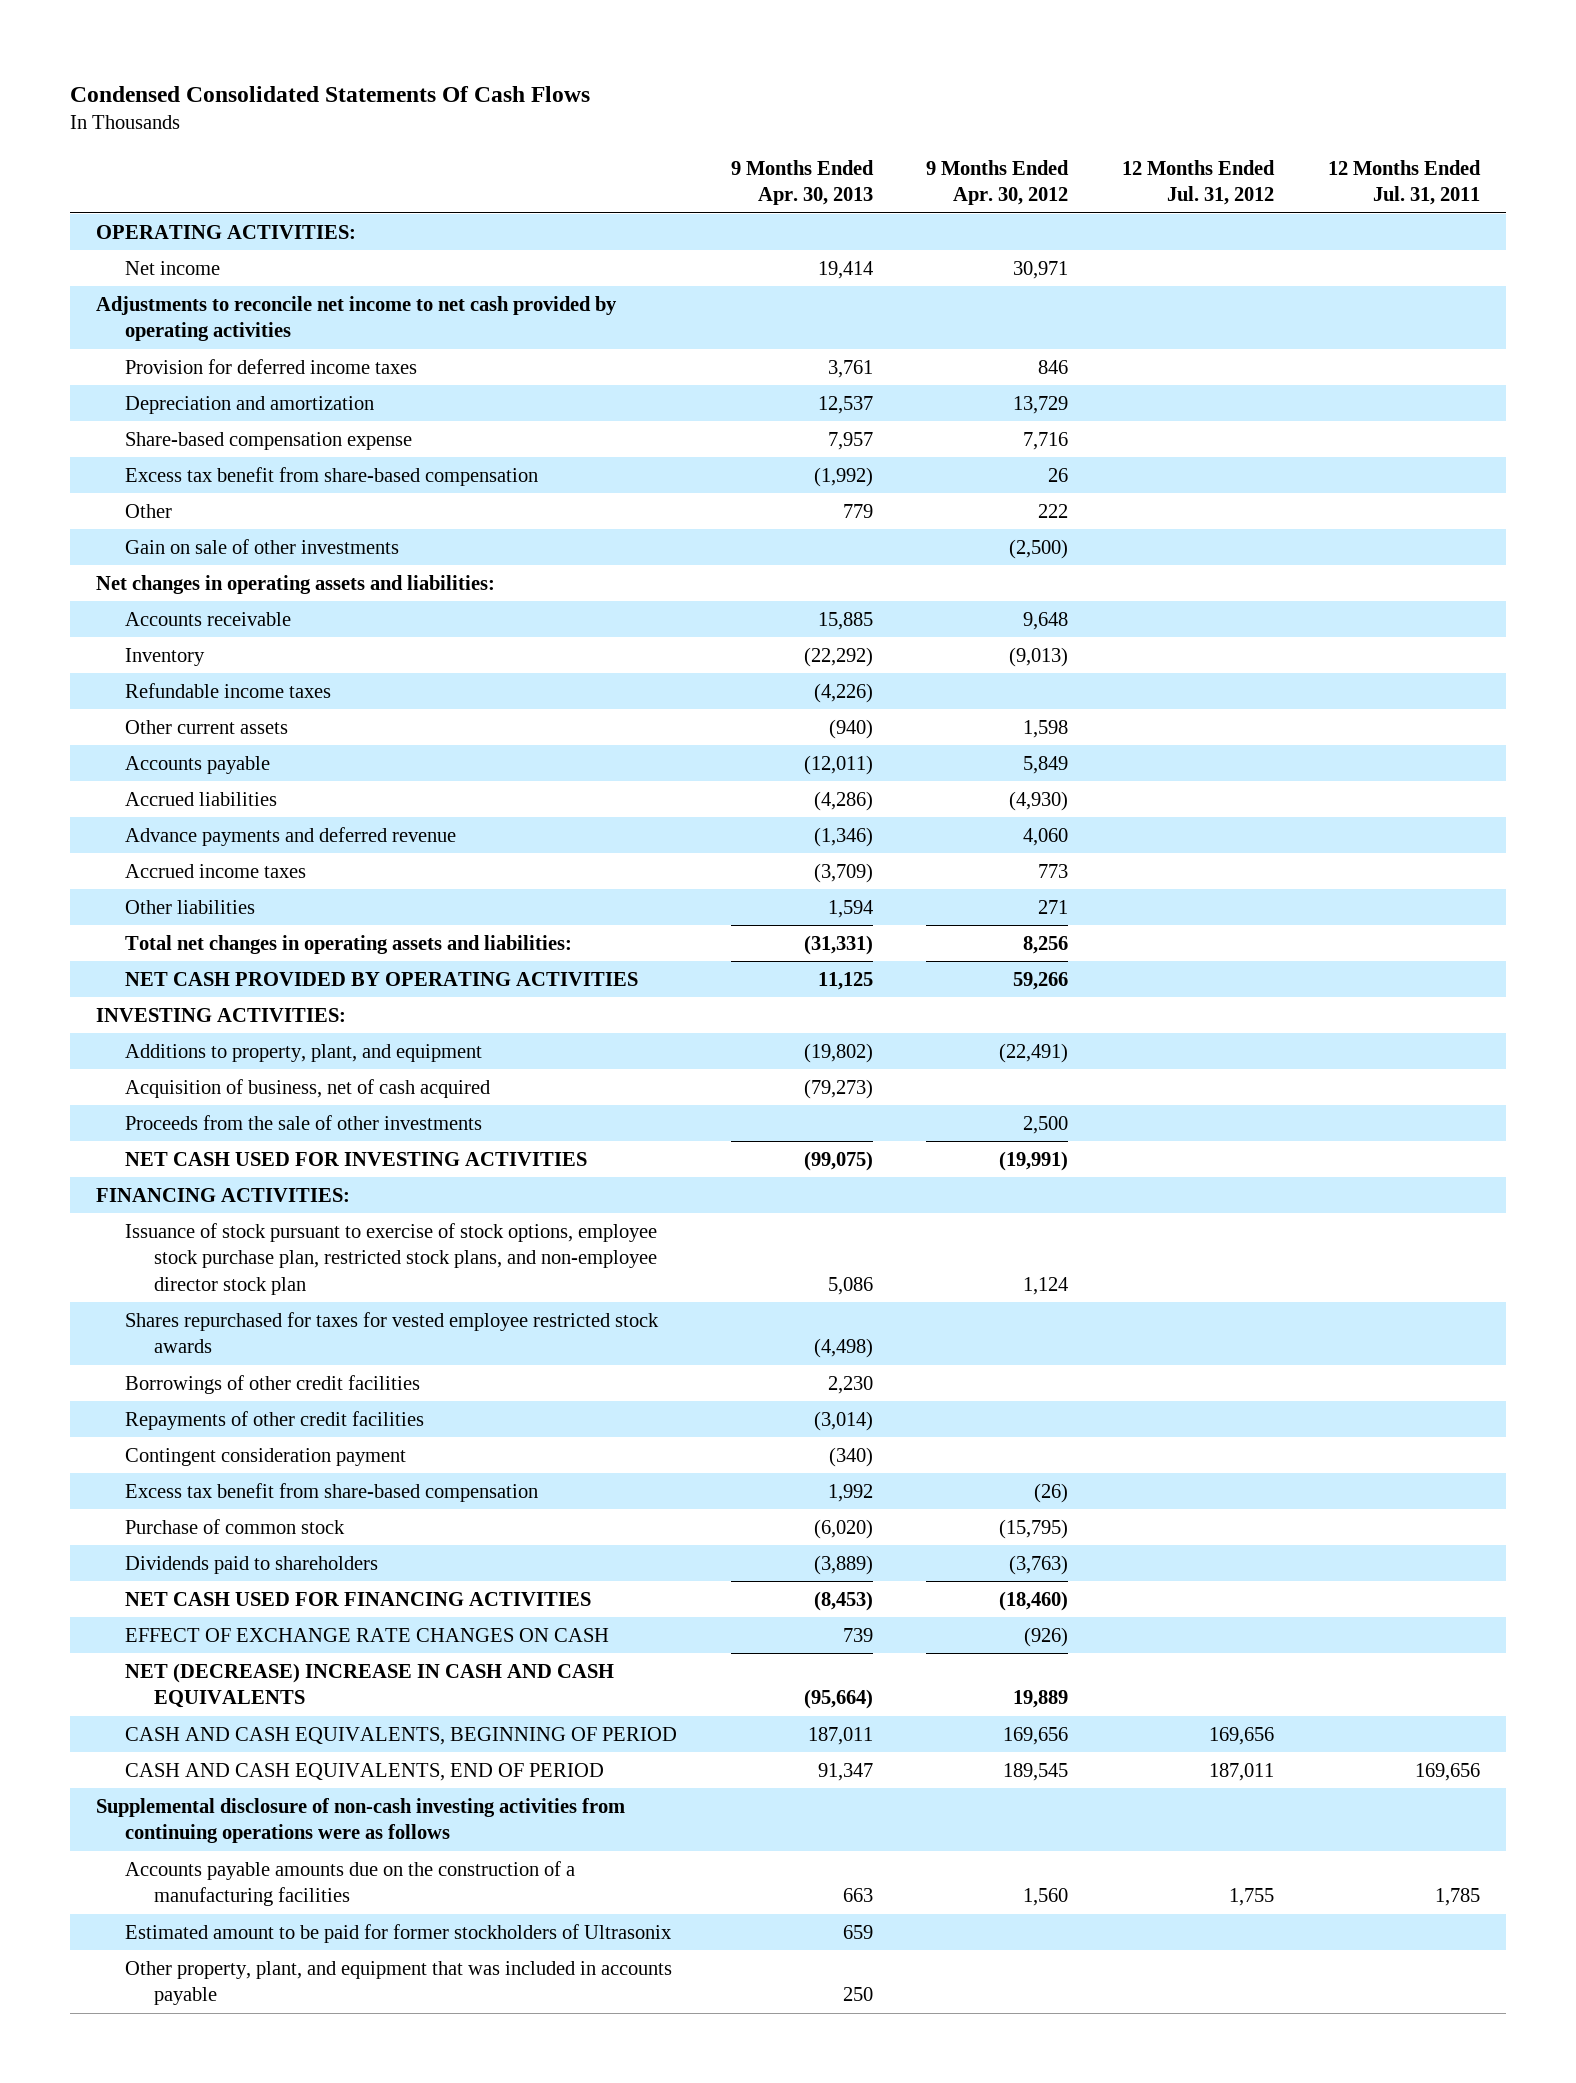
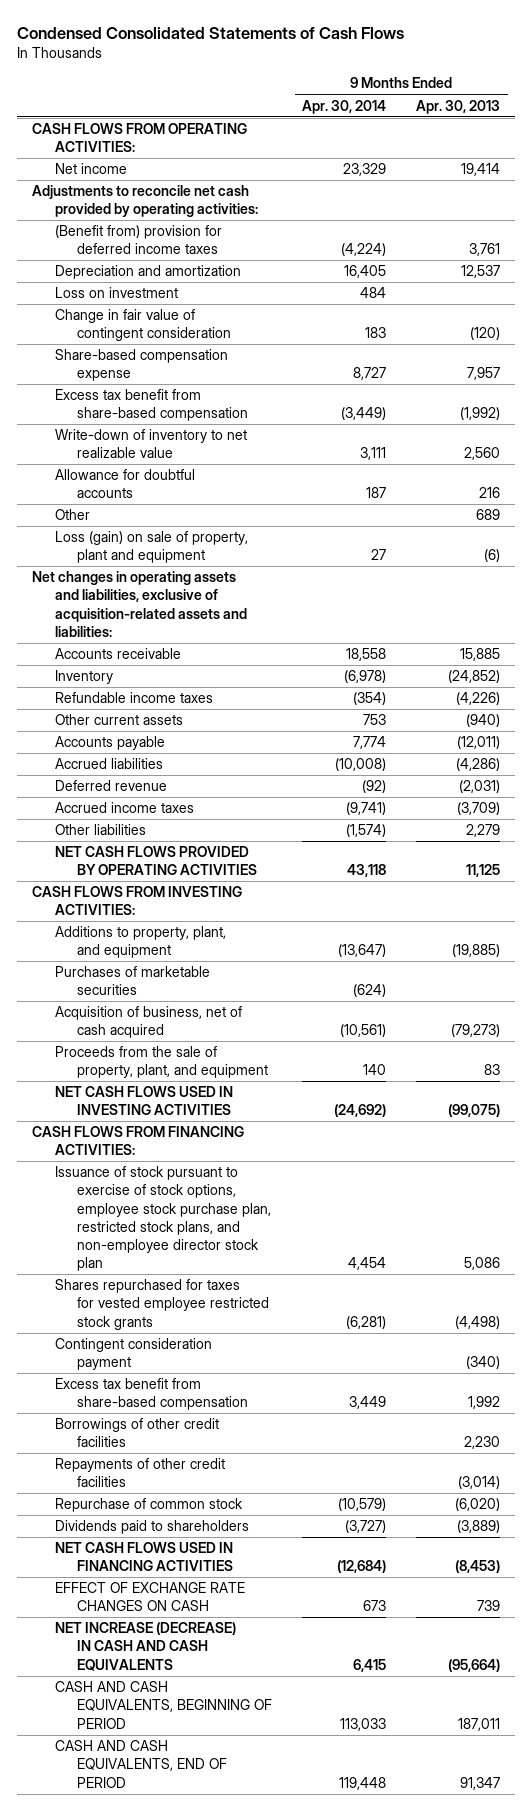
[69,85,590,102] Condensed Consolidated Statements Of Cash Flows -> [16,26,404,39] Condensed Consolidated Statements of Cash Flows
[926,159,1070,206] 9 Months Ended Apr. 30, 2012 -> none
[1121,159,1275,206] 12 Months Ended Jul. 31, 2012 -> none
[1327,159,1481,206] 12 Months Ended Jul. 31, 2011 -> none
none -> [302,99,387,114] Apr. 30, 2014
[96,224,357,239] OPERATING ACTIVITIES: -> [31,123,247,153] CASH FLOWS FROM OPERATING ACTIVITIES:
[96,295,618,342] Adjustments to reconcile net income to net cash provided by operating activities -> [31,185,258,218] Adjustments to reconcile net cash provided by operating activities:
[125,358,418,374] Provision for deferred income taxes -> [54,225,222,255] (Benefit from) provision for deferred income taxes
none -> [54,287,178,299] Loss on investment
none -> [54,309,232,342] Change in fair value of contingent consideration
[125,538,400,554] Gain on sale of other investments -> none
none -> [54,429,247,459] Write-down of inventory to net realizable value
none -> [54,469,195,499] Allowance for doubtful accounts
[842,503,873,518] 779 -> [476,509,501,521] 689
none -> [54,531,248,564] Loss (gain) on sale of property, plant and equipment
[96,574,496,594] Net changes in operating assets and liabilities: -> [31,571,247,637] Net changes in operating assets and liabilities, exclusive of acquisition-related assets and liabilities:
[803,646,873,667] (22,292) -> [448,670,501,684] (24,852)
[125,826,457,846] Advance payments and deferred revenue -> none
none -> [54,780,167,792] Deferred revenue
[125,934,573,954] Total net changes in operating assets and liabilities: -> none
[827,899,873,918] 1,594 -> [466,824,501,838] 2,279
[125,971,639,986] NET CASH PROVIDED BY OPERATING ACTIVITIES -> [54,846,258,876] NET CASH FLOWS PROVIDED BY OPERATING ACTIVITIES
[96,1007,347,1022] INVESTING ACTIVITIES: -> [31,886,242,916] CASH FLOWS FROM INVESTING ACTIVITIES:
[803,1042,873,1063] (19,802) -> [452,944,501,958] (19,885)
none -> [54,966,210,996] Purchases of marketable securities
[125,1114,483,1130] Proceeds from the sale of other investments -> none
none -> [54,1046,269,1079] Proceeds from the sale of property, plant, and equipment
[125,1151,588,1166] NET CASH USED FOR INVESTING ACTIVITIES -> [54,1086,233,1116] NET CASH FLOWS USED IN INVESTING ACTIVITIES
[96,1187,351,1202] FINANCING ACTIVITIES: -> [31,1126,244,1156] CASH FLOWS FROM FINANCING ACTIVITIES:
[125,1311,660,1354] Shares repurchased for taxes for vested employee restricted stock awards -> [54,1279,270,1330] Shares repurchased for taxes for vested employee restricted stock grants
[125,1374,421,1394] Borrowings of other credit facilities -> [54,1418,219,1448] Borrowings of other credit facilities
[125,1410,425,1430] Repayments of other credit facilities -> [54,1458,225,1488] Repayments of other credit facilities
[125,1518,346,1534] Purchase of common stock -> [54,1498,243,1513] Repurchase of common stock
[125,1591,592,1606] NET CASH USED FOR FINANCING ACTIVITIES -> [54,1542,234,1572] NET CASH FLOWS USED IN FINANCING ACTIVITIES
[125,1662,615,1709] NET (DECREASE) INCREASE IN CASH AND CASH EQUIVALENTS -> [54,1622,236,1671] NET INCREASE (DECREASE) IN CASH AND CASH EQUIVALENTS
[96,1797,626,1844] Supplemental disclosure of non-cash investing activities from continuing operations were as follows -> none
[125,1860,576,1907] Accounts payable amounts due on the construction of a manufacturing facilities -> none
[125,1923,672,1943] Estimated amount to be paid for former stockholders of Ultrasonix -> none
[125,1960,673,2006] Other property, plant, and equipment that was included in accounts payable -> none

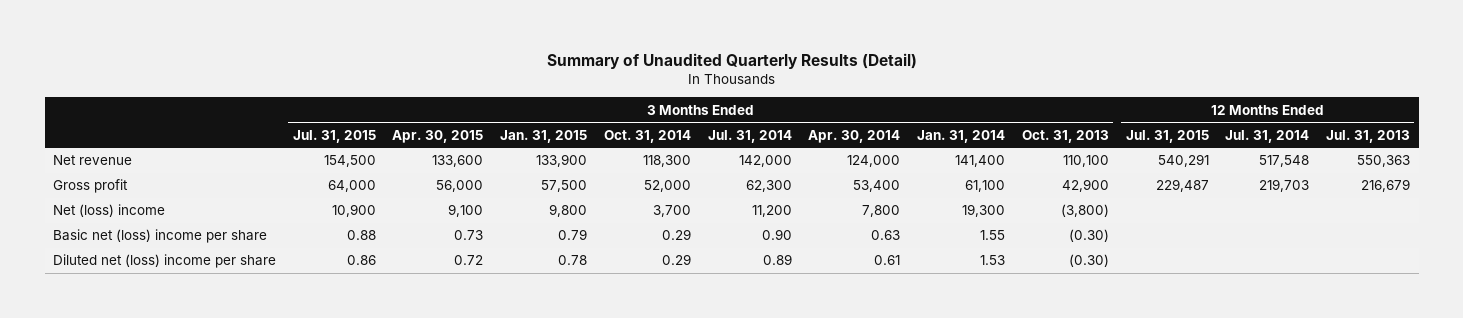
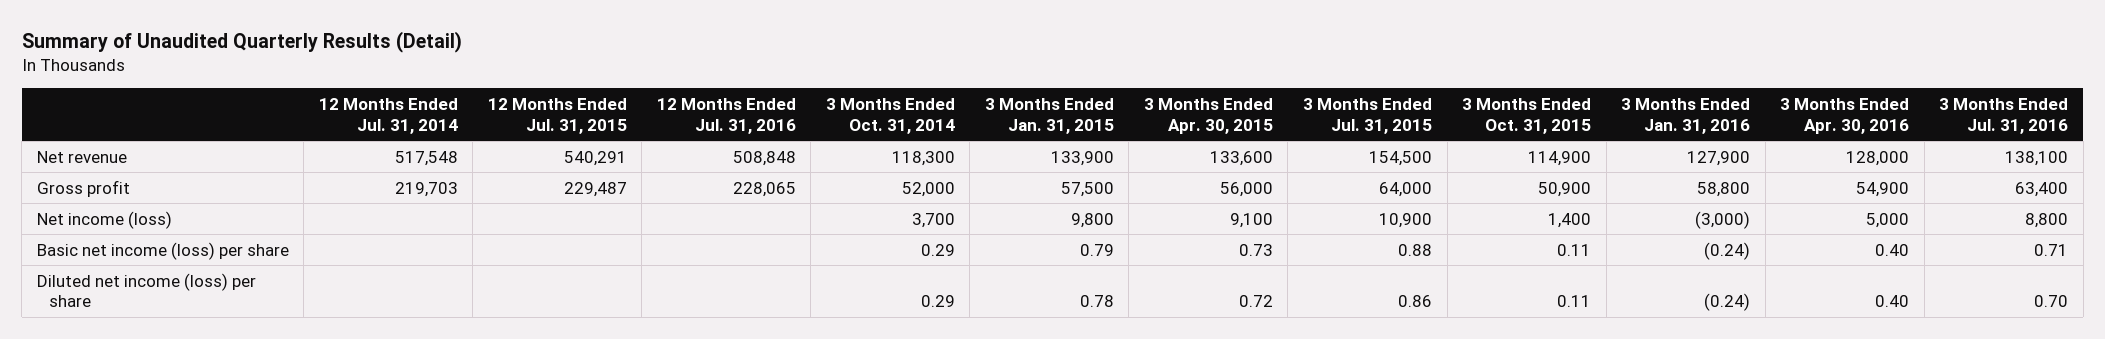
[707,129,792,143] Jul. 31, 2014 -> none
[808,129,901,143] Apr. 30, 2014 -> none
[917,129,1006,143] Jan. 31, 2014 -> none
[1021,129,1109,143] Oct. 31, 2013 -> none
[1326,129,1411,143] Jul. 31, 2013 -> none
none -> [656,98,796,134] 12 Months Ended Jul. 31, 2016
none -> [1462,98,1592,134] 3 Months Ended Oct. 31, 2015
none -> [1621,98,1751,134] 3 Months Ended Jan. 31, 2016
none -> [1780,98,1910,134] 3 Months Ended Apr. 30, 2016
none -> [1939,98,2069,134] 3 Months Ended Jul. 31, 2016
[52,204,165,218] Net (loss) income -> [36,210,172,229] Net income (loss)
[52,229,267,244] Basic net (loss) income per share -> [36,241,289,260] Basic net income (loss) per share
[52,254,276,269] Diluted net (loss) income per share -> [36,272,256,308] Diluted net income (loss) per share

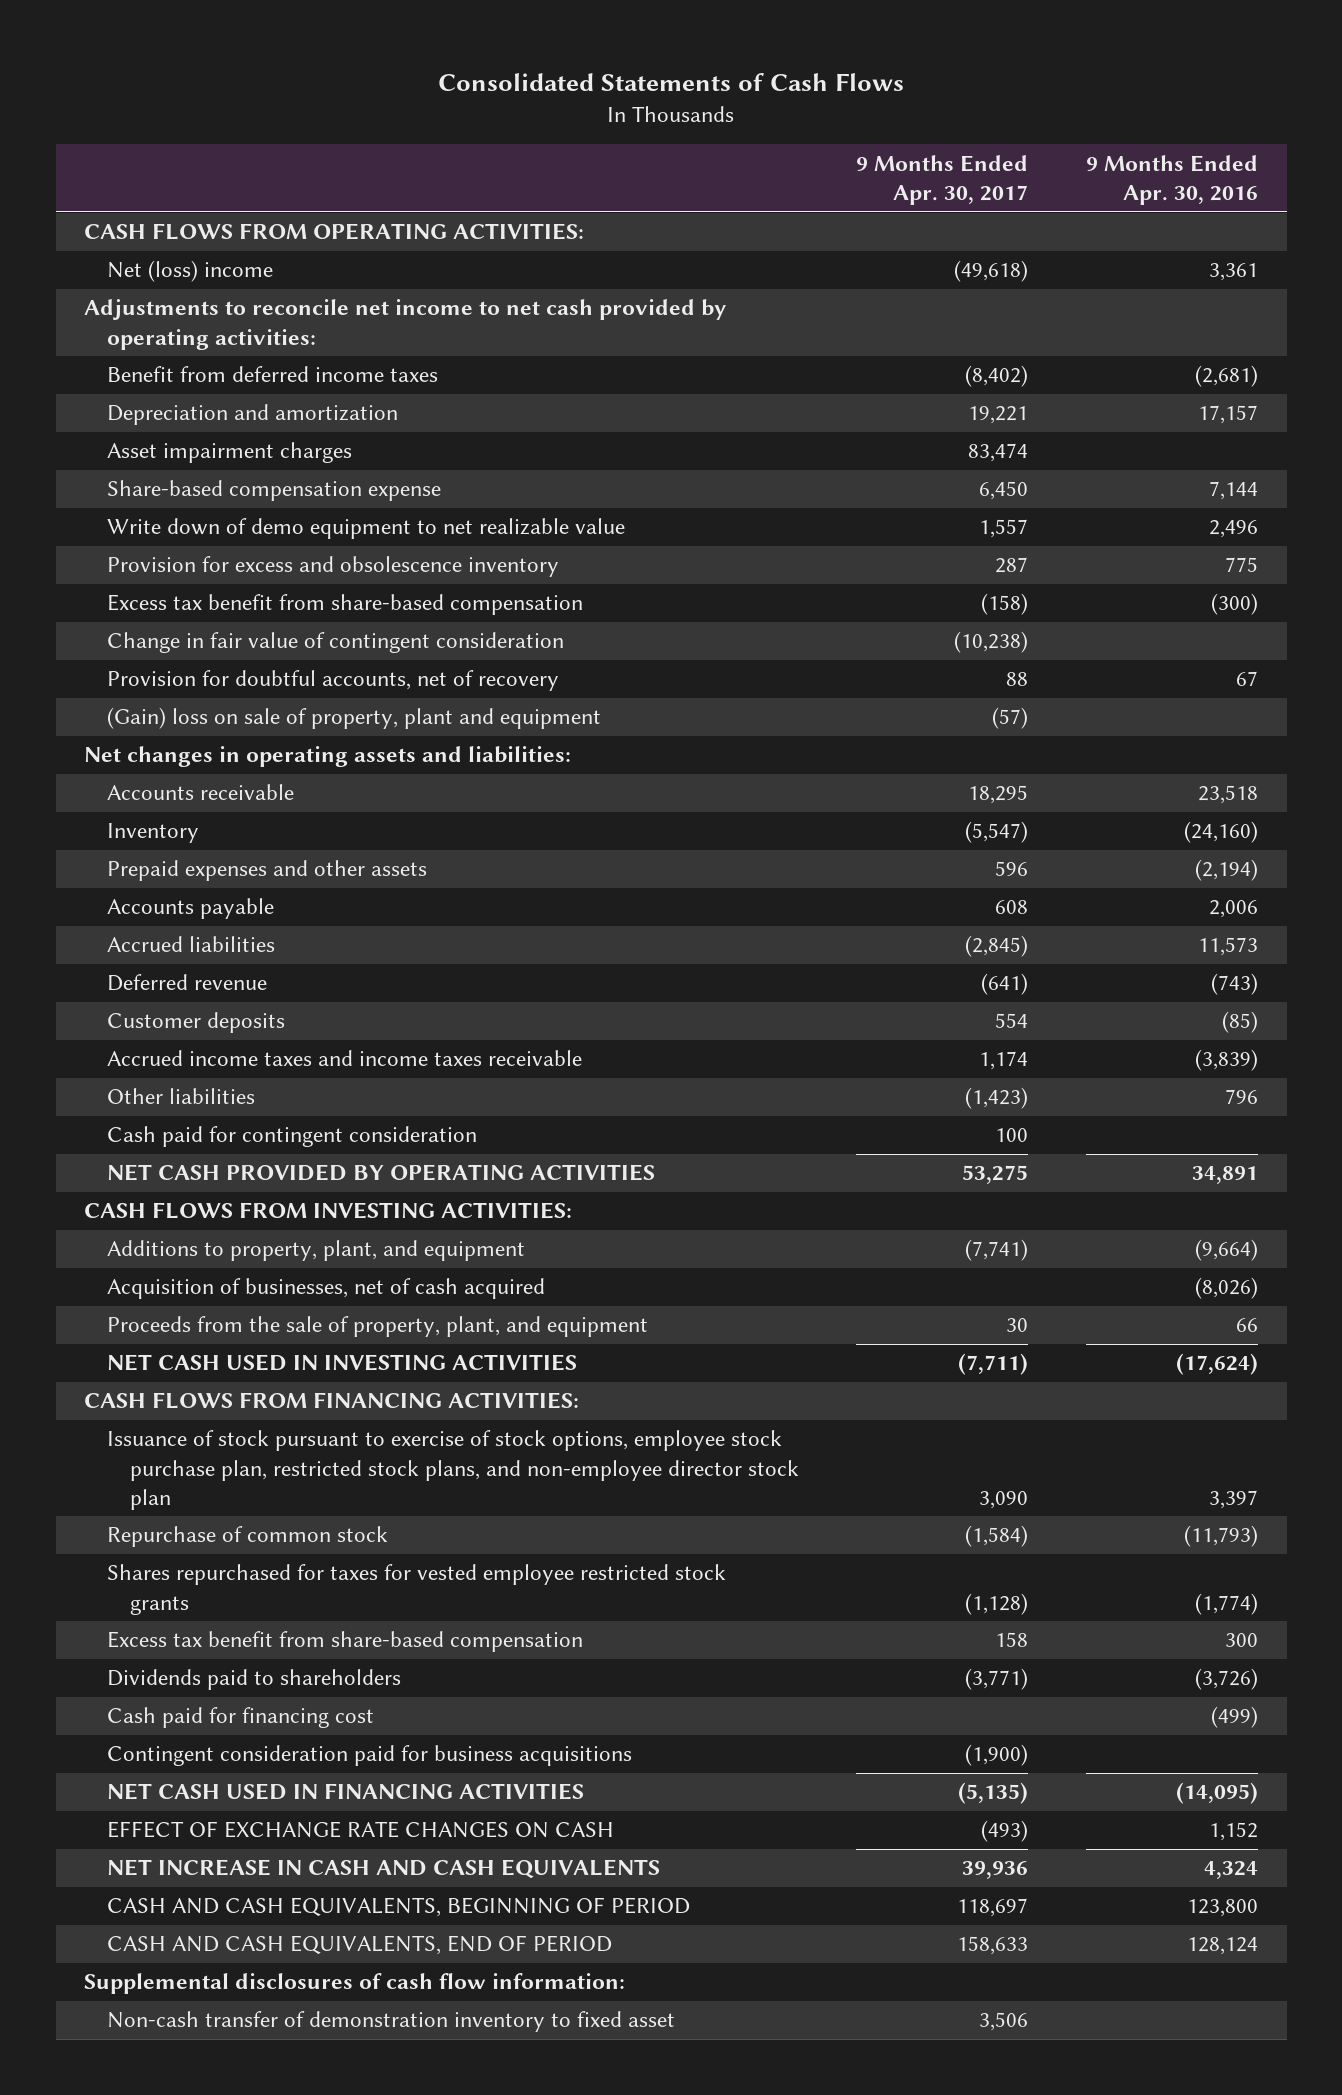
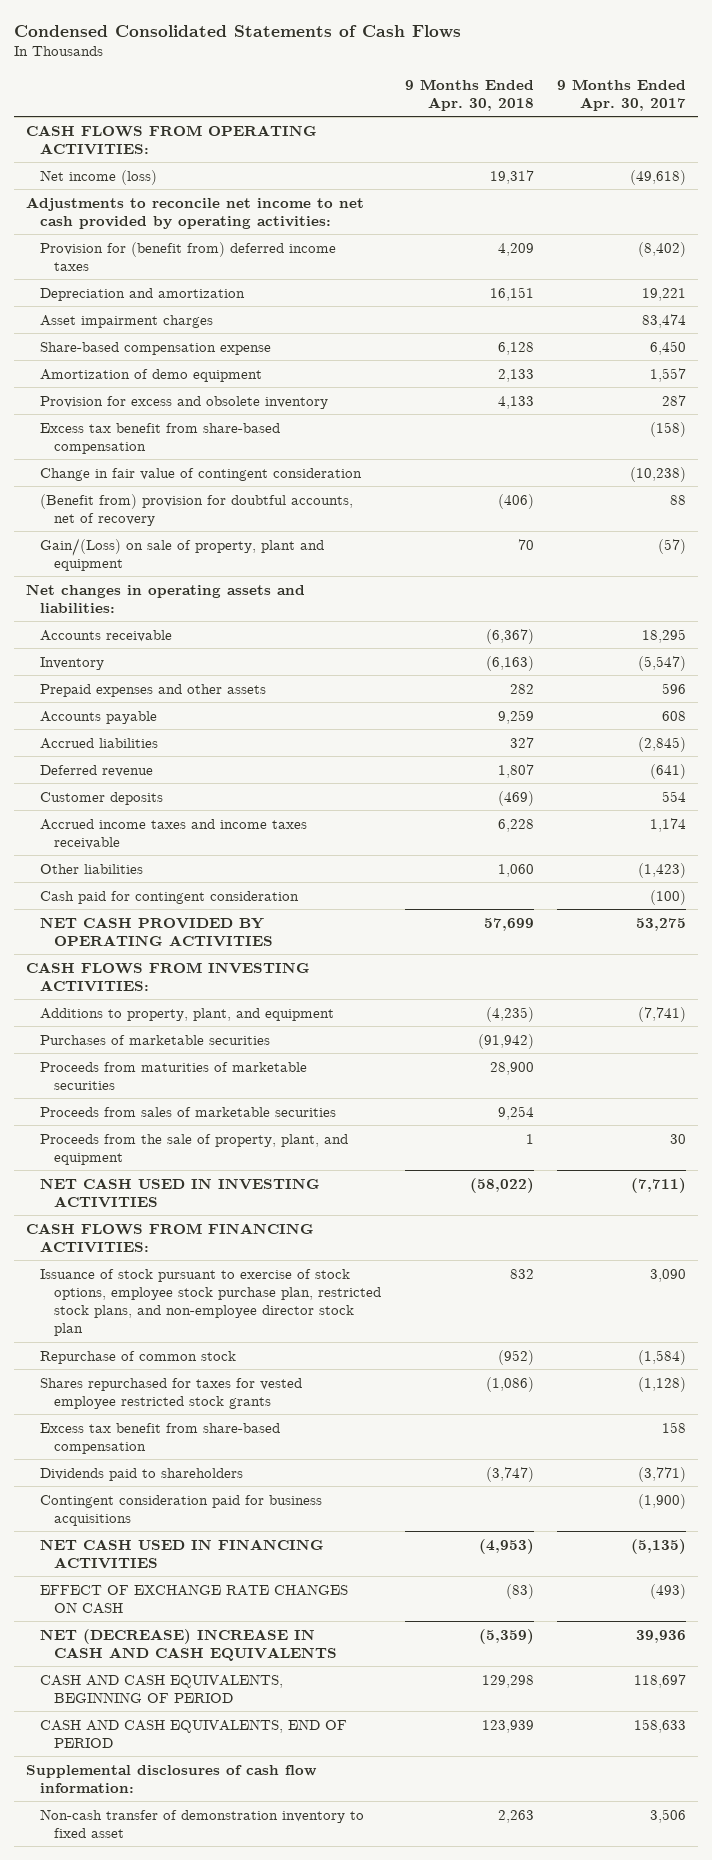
[438,72,905,91] Consolidated Statements of Cash Flows -> [13,24,461,38] Condensed Consolidated Statements of Cash Flows
[1085,154,1258,206] 9 Months Ended Apr. 30, 2016 -> none
none -> [404,78,534,111] 9 Months Ended Apr. 30, 2018
[106,260,273,283] Net (loss) income -> [39,169,157,185] Net income (loss)
[106,366,438,383] Benefit from deferred income taxes -> [39,241,336,271] Provision for (benefit from) deferred income taxes
[106,518,625,540] Write down of demo equipment to net realizable value -> [39,368,262,382] Amortization of demo equipment
[106,556,559,578] Provision for excess and obsolescence inventory -> [39,395,328,409] Provision for excess and obsolete inventory
[106,670,559,692] Provision for doubtful accounts, net of recovery -> [39,493,353,526] (Benefit from) provision for doubtful accounts, net of recovery
[106,707,601,730] (Gain) loss on sale of property, plant and equipment -> [39,537,324,571] Gain/(Loss) on sale of property, plant and equipment
[995,1128,1029,1143] 100 -> [649,889,686,905] (100)
[106,1278,545,1300] Acquisition of businesses, net of cash acquired -> none
none -> [39,1034,270,1045] Purchases of marketable securities
none -> [39,1061,307,1090] Proceeds from maturities of marketable securities
none -> [39,1106,336,1117] Proceeds from sales of marketable securities
[106,1707,374,1729] Cash paid for financing cost -> none
[106,1859,660,1880] NET INCREASE IN CASH AND CASH EQUIVALENTS -> [39,1628,338,1661] NET (DECREASE) INCREASE IN CASH AND CASH EQUIVALENTS

